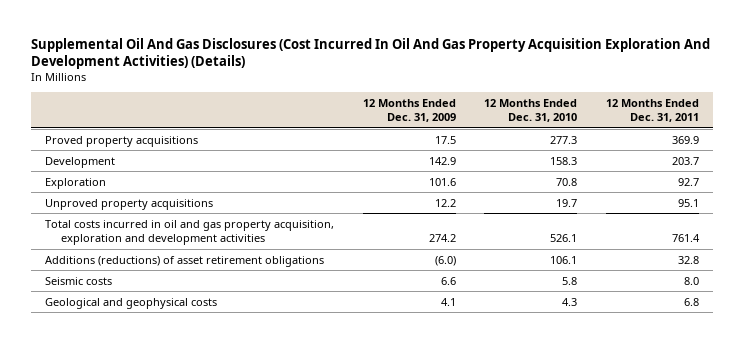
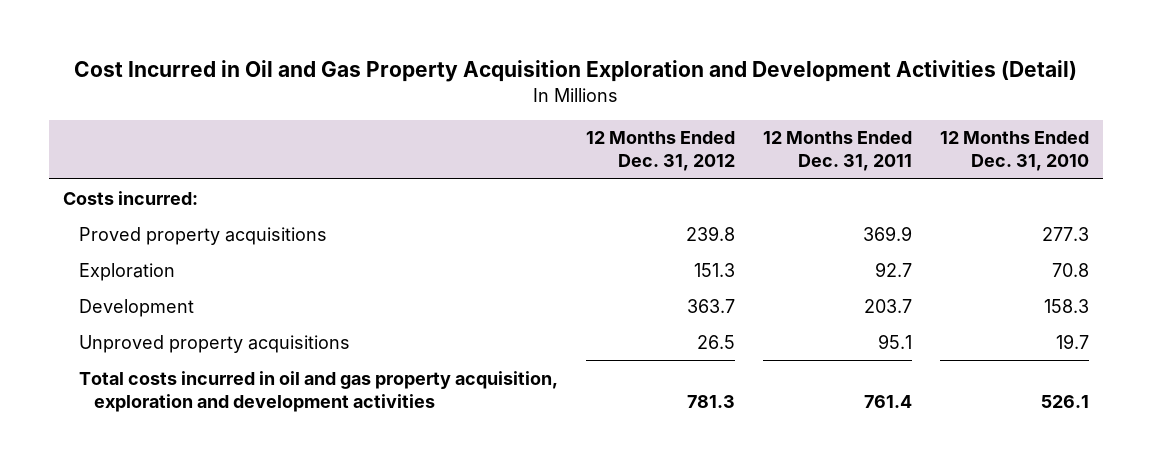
[31,37,711,70] Supplemental Oil And Gas Disclosures (Cost Incurred In Oil And Gas Property Acquisition Exploration And Development Activities) (Details) -> [74,60,1078,83] Cost Incurred in Oil and Gas Property Acquisition Exploration and Development Activities (Detail)
[362,99,456,123] 12 Months Ended Dec. 31, 2009 -> none
none -> [586,131,736,172] 12 Months Ended Dec. 31, 2012
none -> [63,190,199,205] Costs incurred:
[45,156,116,168] Development -> [78,298,194,317] Development
[45,255,325,267] Additions (reductions) of asset retirement obligations -> none
[45,276,113,285] Seismic costs -> none
[45,297,218,309] Geological and geophysical costs -> none

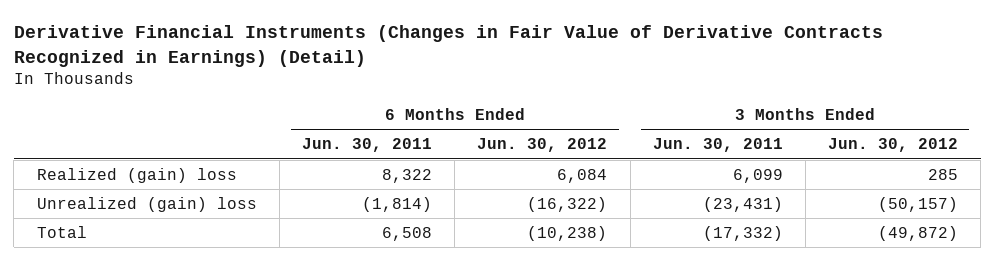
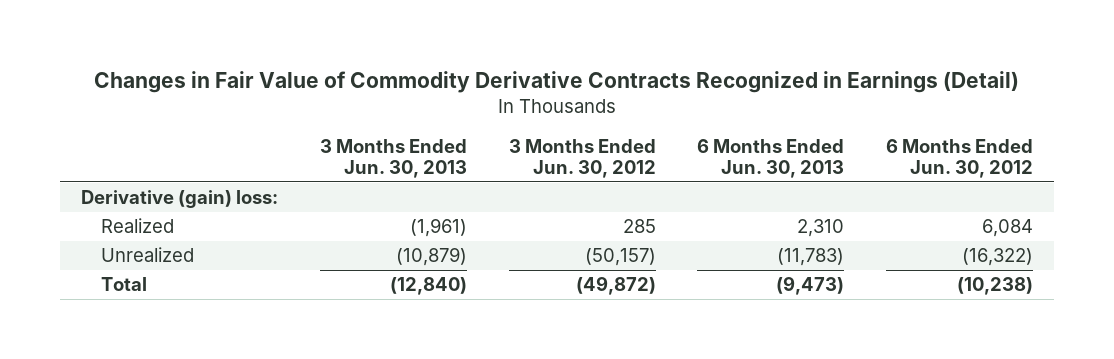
[13,25,883,68] Derivative Financial Instruments (Changes in Fair Value of Derivative Contracts Recognized in Earnings) (Detail) -> [94,71,1020,94] Changes in Fair Value of Commodity Derivative Contracts Recognized in Earnings (Detail)
[301,138,432,153] Jun. 30, 2011 -> none
[652,138,783,153] Jun. 30, 2011 -> none
none -> [319,138,467,178] 3 Months Ended Jun. 30, 2013
none -> [697,138,845,178] 6 Months Ended Jun. 30, 2013
none -> [80,190,278,209] Derivative (gain) loss:
[36,167,237,183] Realized (gain) loss -> [101,218,175,234] Realized
[36,196,257,212] Unrealized (gain) loss -> [101,247,195,263] Unrealized

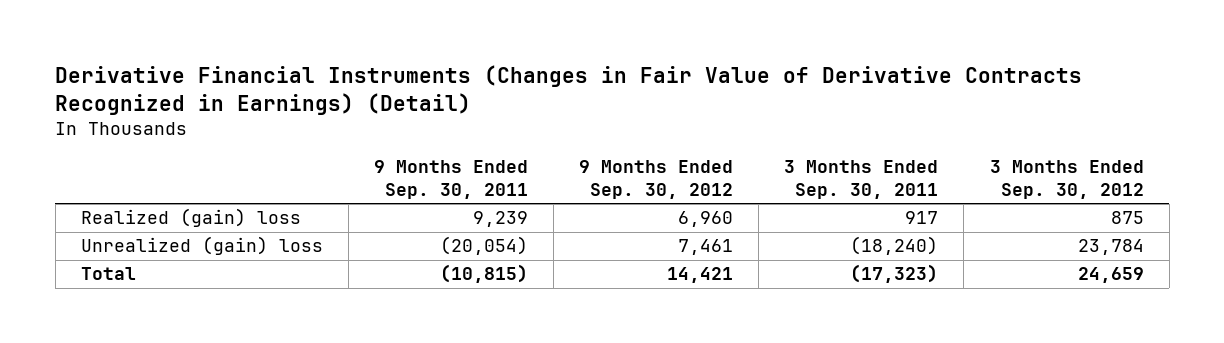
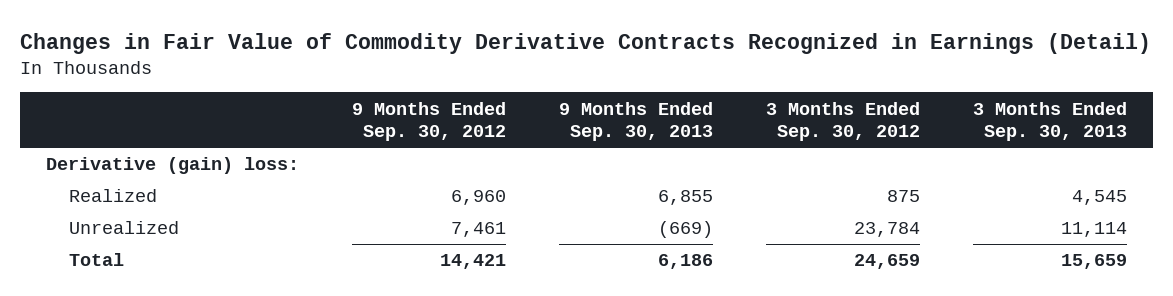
[55,64,1083,115] Derivative Financial Instruments (Changes in Fair Value of Derivative Contracts Recognized in Earnings) (Detail) -> [19,32,1151,54] Changes in Fair Value of Commodity Derivative Contracts Recognized in Earnings (Detail)
[373,160,528,200] 9 Months Ended Sep. 30, 2011 -> none
[784,160,939,200] 3 Months Ended Sep. 30, 2011 -> none
none -> [558,101,713,142] 9 Months Ended Sep. 30, 2013
none -> [972,101,1127,142] 3 Months Ended Sep. 30, 2013
none -> [46,157,300,175] Derivative (gain) loss:
[80,208,301,228] Realized (gain) loss -> [69,189,158,203] Realized
[80,236,323,256] Unrealized (gain) loss -> [69,221,180,235] Unrealized

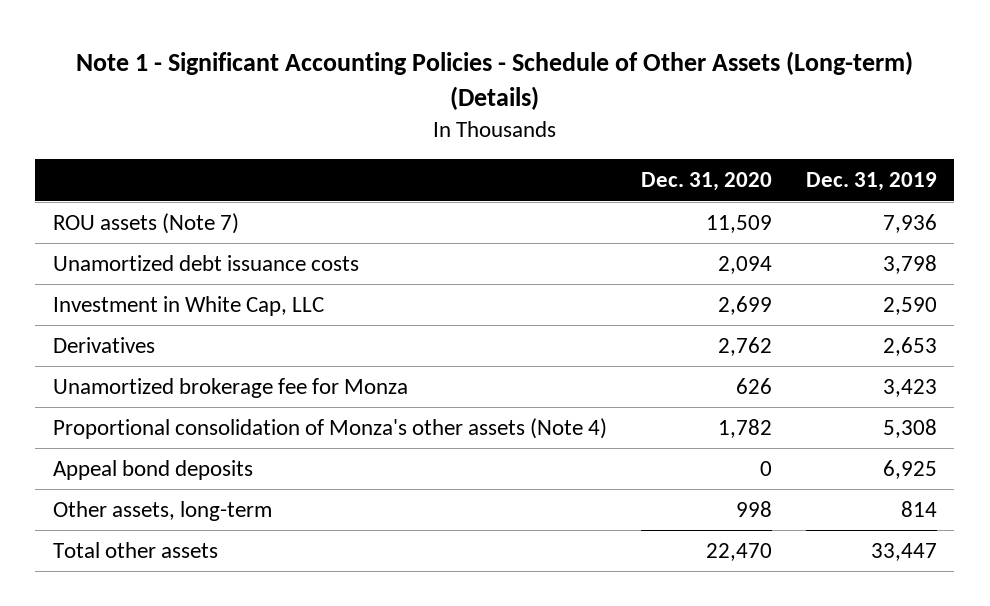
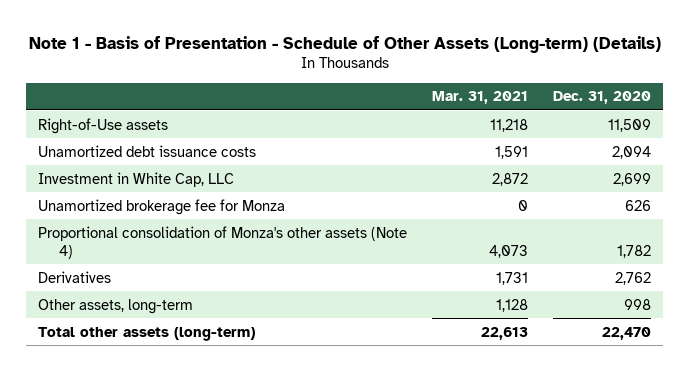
[75,50,913,110] Note 1 - Significant Accounting Policies - Schedule of Other Assets (Long-term) (Details) -> [28,35,661,53] Note 1 - Basis of Presentation - Schedule of Other Assets (Long-term) (Details)
[806,172,938,192] Dec. 31, 2019 -> none
none -> [432,91,529,105] Mar. 31, 2021
[52,213,239,235] ROU assets (Note 7) -> [38,117,169,134] Right-of-Use assets
[52,460,253,481] Appeal bond deposits -> none
[52,337,155,354] Derivatives -> [38,270,112,283] Derivatives
[52,542,218,559] Total other assets -> [38,326,256,341] Total other assets (long-term)

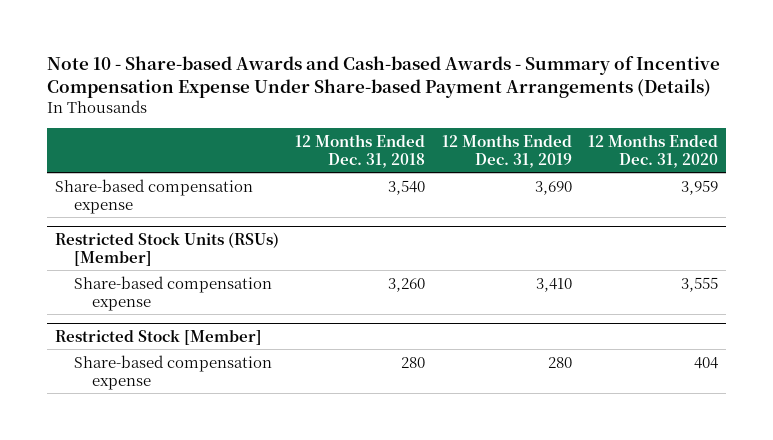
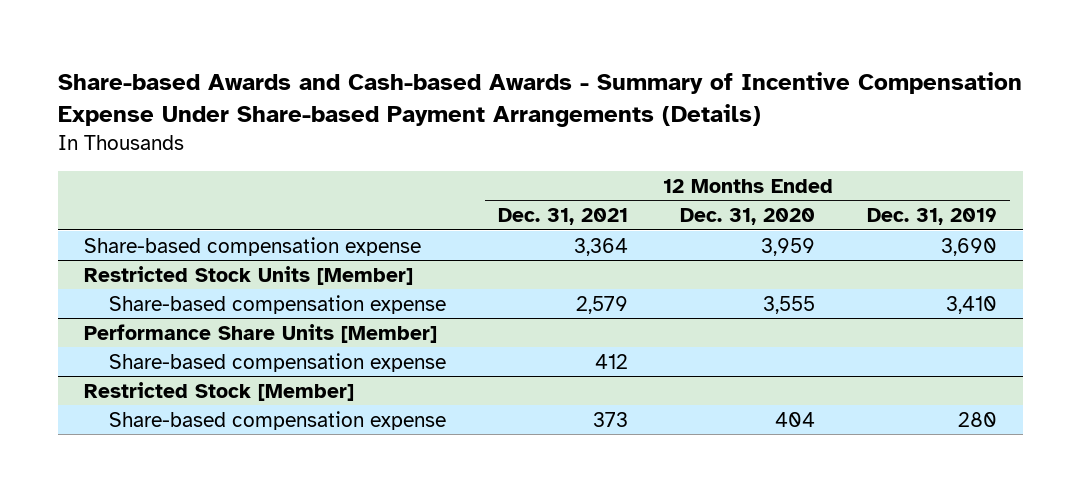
[47,56,721,99] Note 10 - Share-based Awards and Cash-based Awards - Summary of Incentive Compensation Expense Under Share-based Payment Arrangements (Details) -> [58,72,1023,128] Share-based Awards and Cash-based Awards - Summary of Incentive Compensation Expense Under Share-based Payment Arrangements (Details)
[295,133,426,168] 12 Months Ended Dec. 31, 2018 -> none
none -> [498,207,629,225] Dec. 31, 2021
[55,231,280,266] Restricted Stock Units (RSUs) [Member] -> [84,265,414,285] Restricted Stock Units [Member]
none -> [84,323,438,343] Performance Share Units [Member]
none -> [109,352,447,372] Share-based compensation expense

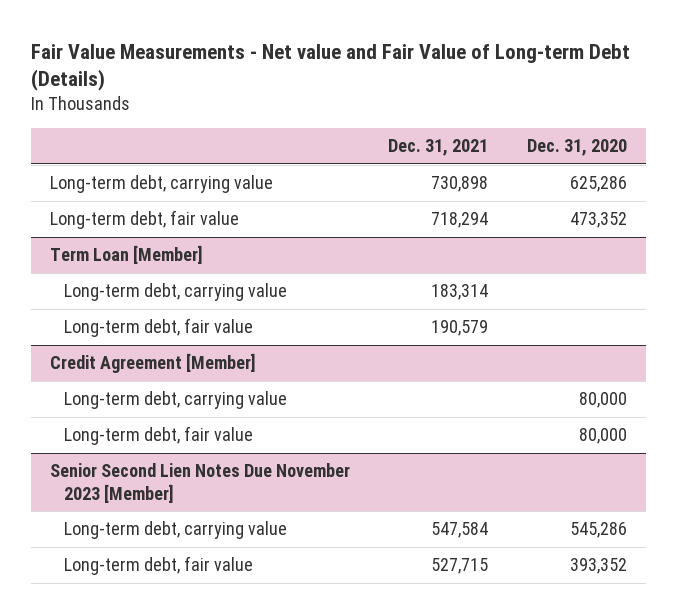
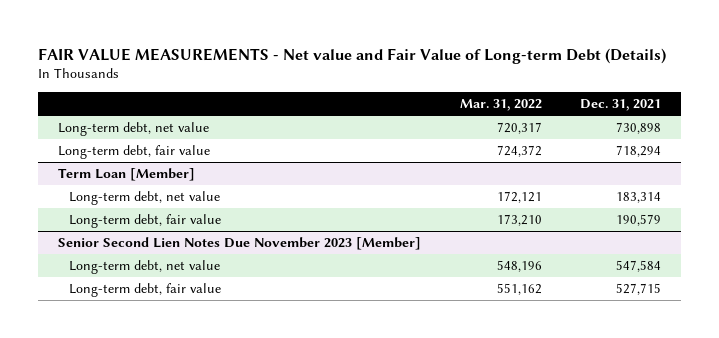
[30,43,630,92] Fair Value Measurements - Net value and Fair Value of Long-term Debt (Details) -> [38,47,667,64] FAIR VALUE MEASUREMENTS - Net value and Fair Value of Long-term Debt (Details)
[526,139,627,157] Dec. 31, 2020 -> none
none -> [459,99,542,112] Mar. 31, 2022
[50,175,274,194] Long-term debt, carrying value -> [57,121,209,136] Long-term debt, net value
[64,283,288,302] Long-term debt, carrying value -> [69,190,221,205] Long-term debt, net value
[50,353,257,374] Credit Agreement [Member] -> none
[64,391,288,410] Long-term debt, carrying value -> none
[64,426,254,446] Long-term debt, fair value -> none
[64,521,288,540] Long-term debt, carrying value -> [69,259,221,274] Long-term debt, net value

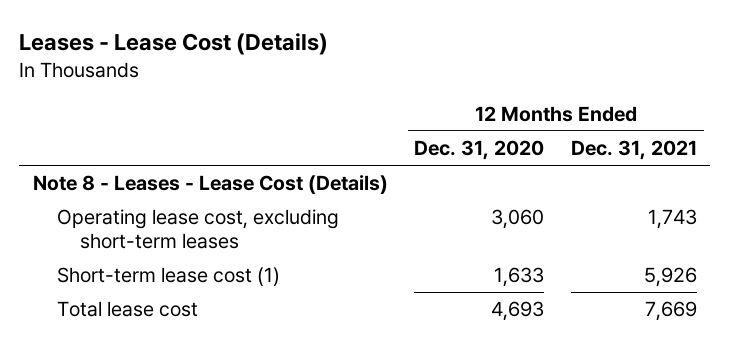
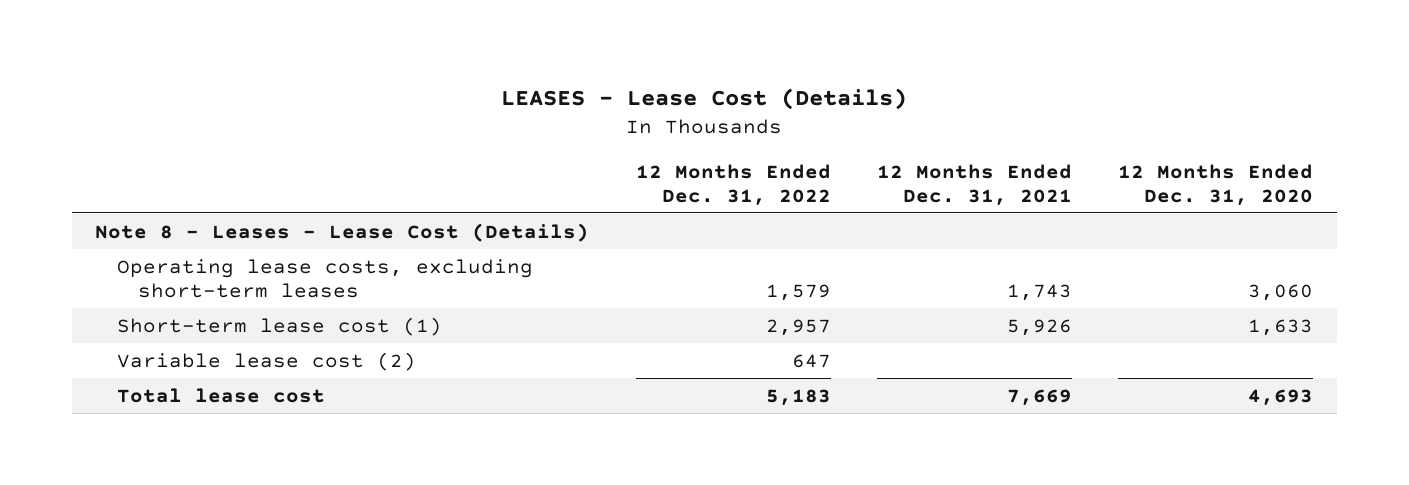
[19,32,329,55] Leases - Lease Cost (Details) -> [501,87,908,110] LEASES - Lease Cost (Details)
none -> [635,163,831,206] 12 Months Ended Dec. 31, 2022
[56,209,339,249] Operating lease cost, excluding short-term leases -> [116,258,533,298] Operating lease costs, excluding short-term leases
none -> [116,351,416,371] Variable lease cost (2)

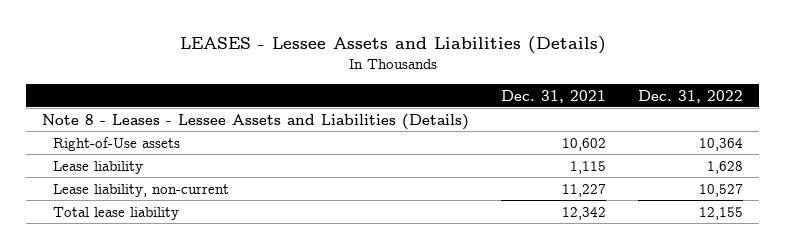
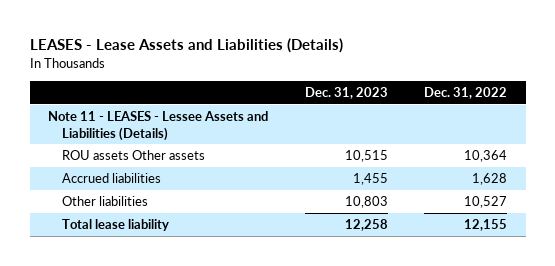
[179,35,606,54] LEASES - Lessee Assets and Liabilities (Details) -> [29,38,343,54] LEASES - Lease Assets and Liabilities (Details)
[501,89,607,103] Dec. 31, 2021 -> none
none -> [304,87,388,100] Dec. 31, 2023
[41,113,469,130] Note 8 - Leases - Lessee Assets and Liabilities (Details) -> [48,111,269,141] Note 11 - LEASES - Lessee Assets and Liabilities (Details)
[52,136,180,151] Right-of-Use assets -> [62,150,206,161] ROU assets Other assets
[52,160,143,174] Lease liability -> [62,173,162,184] Accrued liabilities
[52,183,229,197] Lease liability, non-current -> [62,196,149,207] Other liabilities

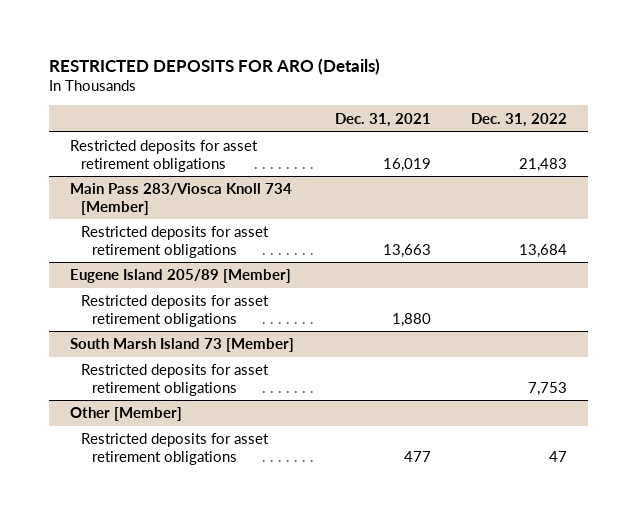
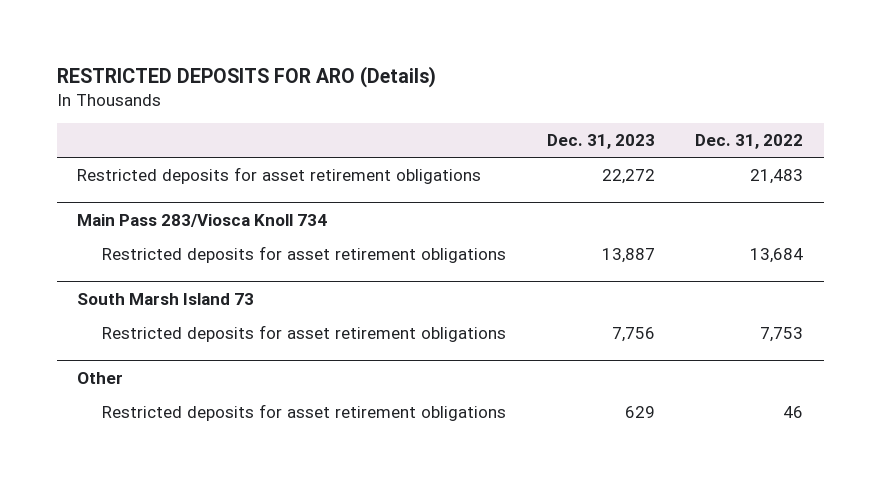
[334,112,431,127] Dec. 31, 2021 -> none
none -> [546,134,655,150] Dec. 31, 2023
[69,183,292,215] Main Pass 283/Viosca Knoll 734 [Member] -> [77,213,328,227] Main Pass 283/Viosca Knoll 734
[69,269,291,284] Eugene Island 205/89 [Member] -> none
[80,295,269,327] Restricted deposits for asset retirement obligations -> none
[69,338,294,353] South Marsh Island 73 [Member] -> [77,292,255,305] South Marsh Island 73
[69,407,182,422] Other [Member] -> [77,371,124,384] Other
[549,450,568,462] 47 -> [783,406,804,419] 46

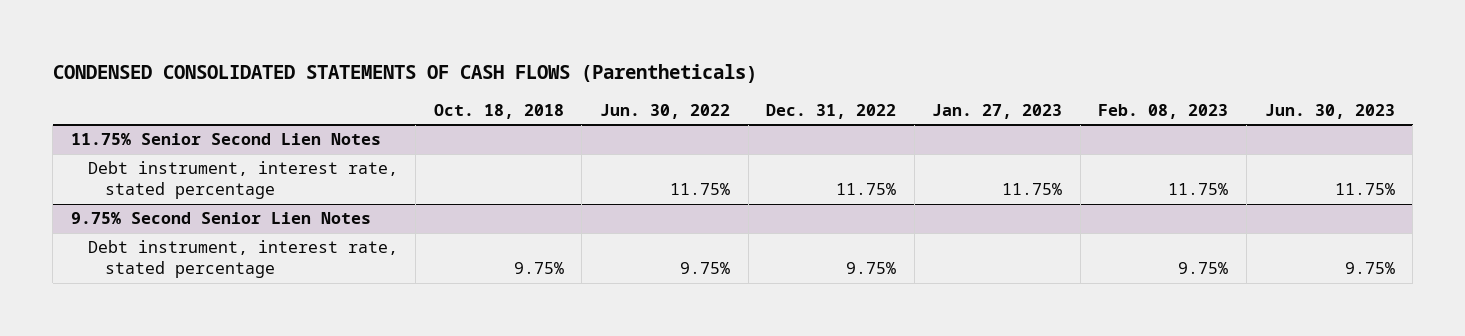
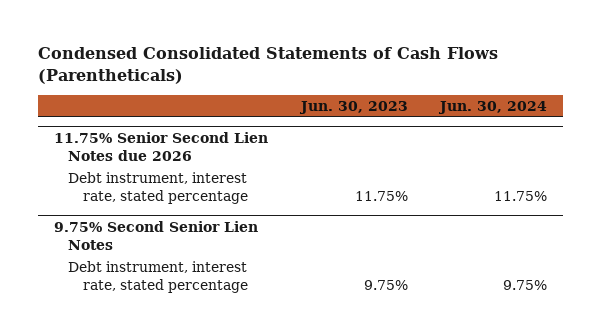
[52,63,757,83] CONDENSED CONSOLIDATED STATEMENTS OF CASH FLOWS (Parentheticals) -> [37,47,498,84] Condensed Consolidated Statements of Cash Flows (Parentheticals)
[433,104,564,120] Oct. 18, 2018 -> none
[600,104,731,120] Jun. 30, 2022 -> none
[766,104,897,120] Dec. 31, 2022 -> none
[932,104,1063,120] Jan. 27, 2023 -> none
[1098,104,1229,120] Feb. 08, 2023 -> none
none -> [437,100,547,114] Jun. 30, 2024
[70,133,381,146] 11.75% Senior Second Lien Notes -> [54,132,269,161] 11.75% Senior Second Lien Notes due 2026

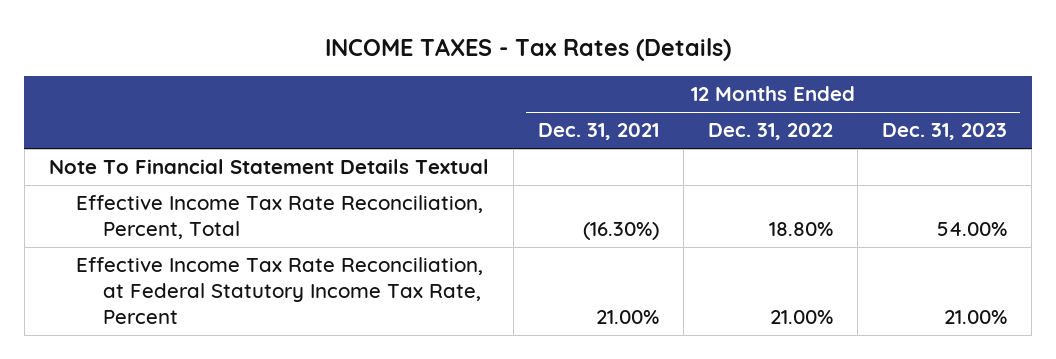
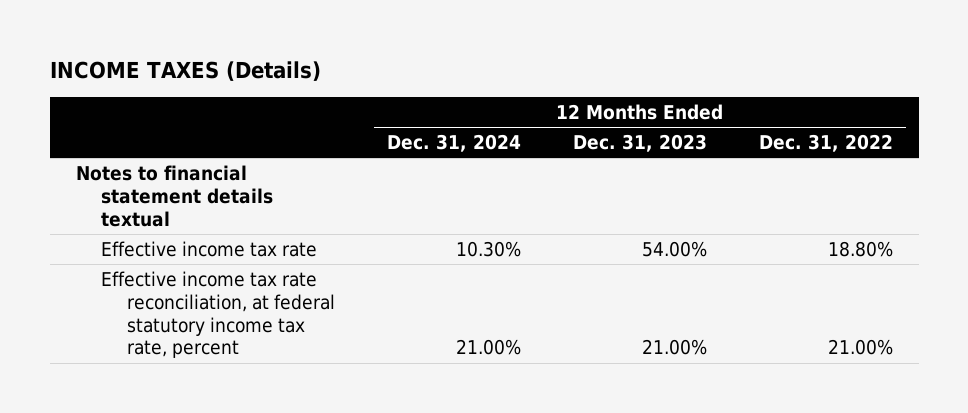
[325,37,732,61] INCOME TAXES - Tax Rates (Details) -> [49,61,321,82] INCOME TAXES (Details)
[537,123,659,141] Dec. 31, 2021 -> none
none -> [386,133,521,152] Dec. 31, 2024
[48,159,489,175] Note To Financial Statement Details Textual -> [75,164,274,227] Notes to financial statement details textual
[76,195,484,240] Effective Income Tax Rate Reconciliation, Percent, Total -> [101,240,318,257] Effective income tax rate
[76,257,484,325] Effective Income Tax Rate Reconciliation, at Federal Statutory Income Tax Rate, Percent -> [101,270,335,359] Effective income tax rate reconciliation, at federal statutory income tax rate, percent

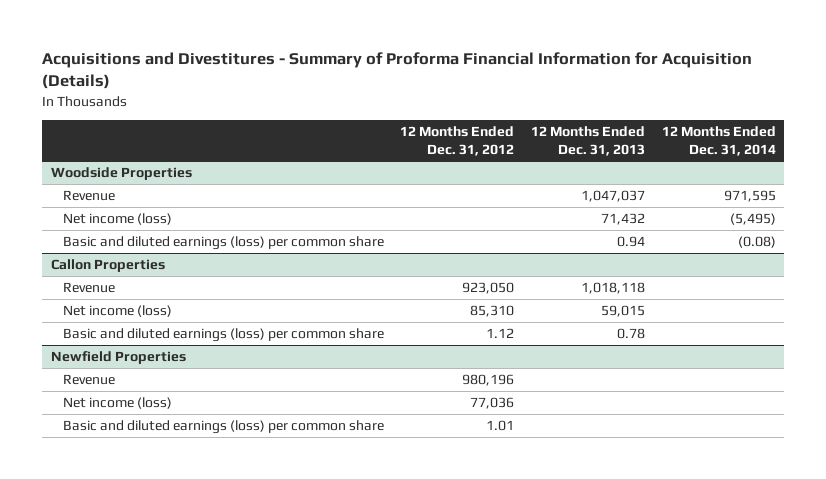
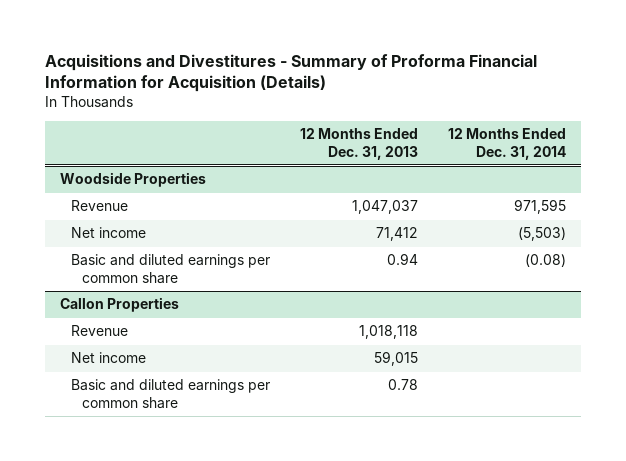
[400,125,515,156] 12 Months Ended Dec. 31, 2012 -> none
[62,212,172,225] Net income (loss) -> [70,227,146,239] Net income
[600,212,645,225] 71,432 -> [376,227,419,242] 71,412
[729,212,776,225] (5,495) -> [518,227,567,242] (5,503)
[62,235,384,250] Basic and diluted earnings (loss) per common share -> [70,254,270,284] Basic and diluted earnings per common share
[50,350,186,364] Newfield Properties -> none
[62,373,115,385] Revenue -> none
[62,396,172,409] Net income (loss) -> none
[62,419,384,434] Basic and diluted earnings (loss) per common share -> none
[62,304,172,317] Net income (loss) -> [70,352,146,364] Net income
[62,327,384,342] Basic and diluted earnings (loss) per common share -> [70,379,270,409] Basic and diluted earnings per common share

